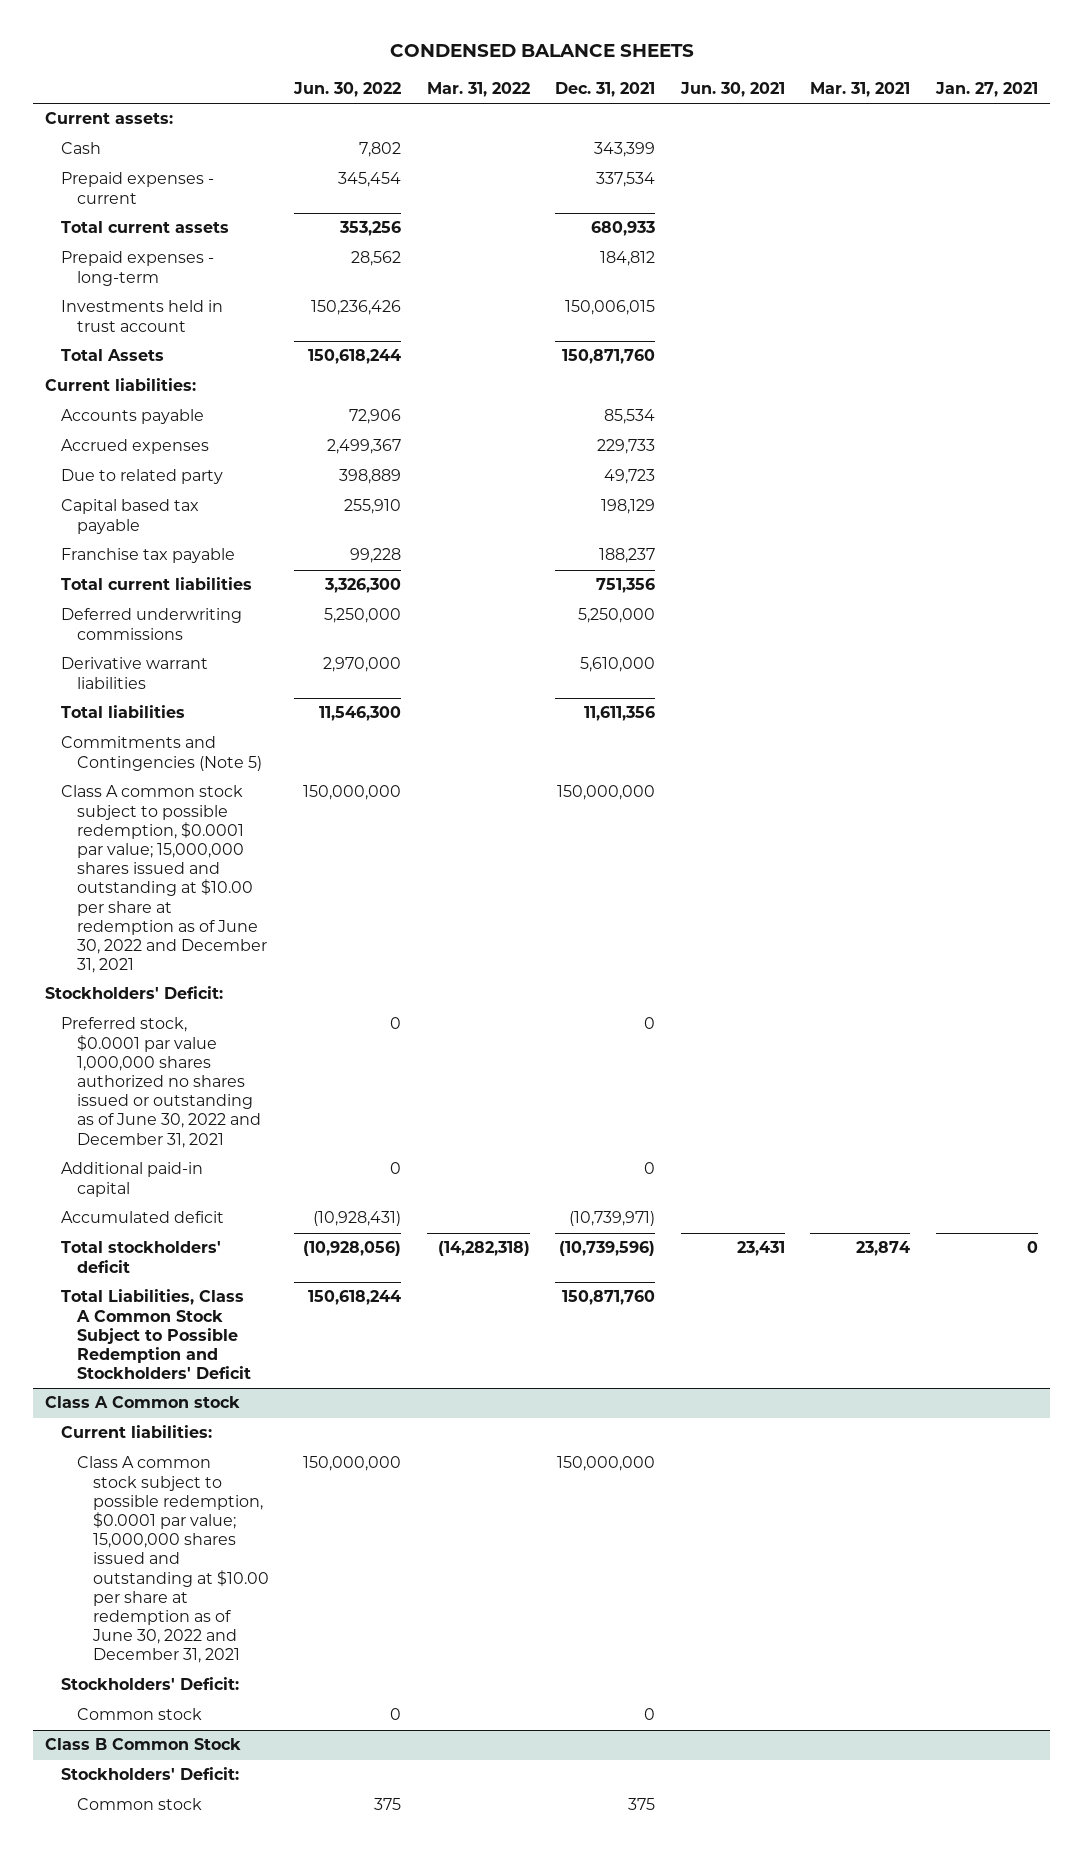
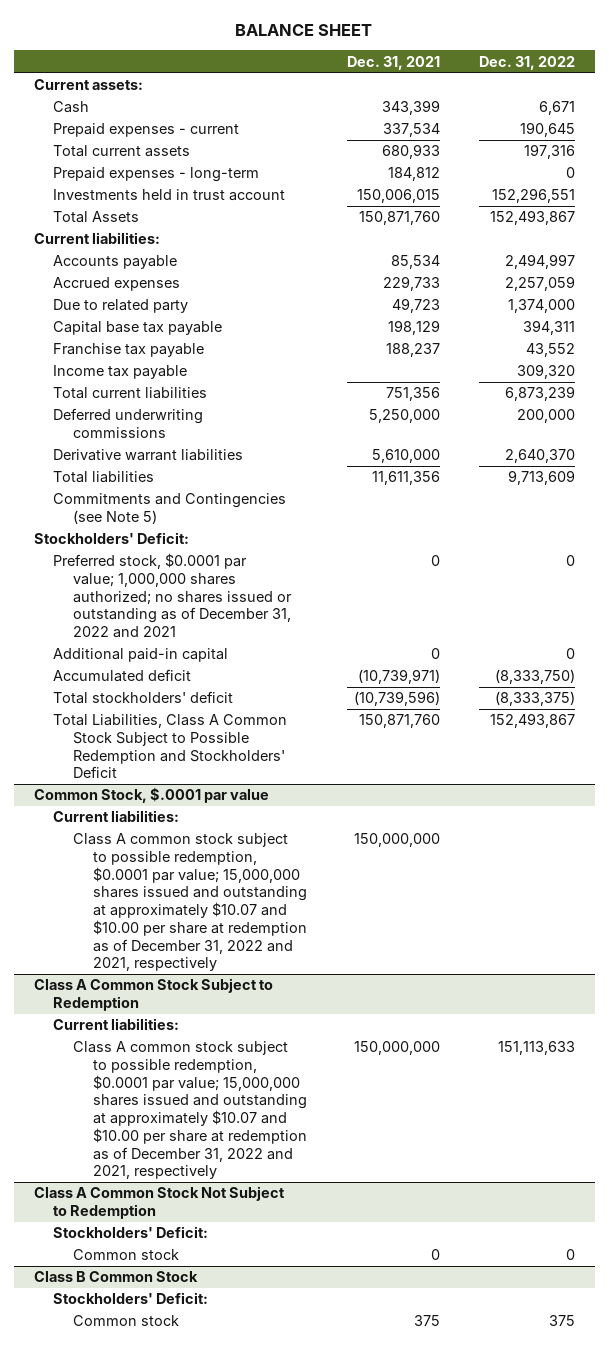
[389,44,694,58] CONDENSED BALANCE SHEETS -> [235,23,373,36] BALANCE SHEET
[293,81,402,97] Jun. 30, 2022 -> none
[426,81,530,97] Mar. 31, 2022 -> none
[679,81,785,97] Jun. 30, 2021 -> none
[810,81,911,97] Mar. 31, 2021 -> none
[934,81,1038,97] Jan. 27, 2021 -> none
none -> [479,55,576,70] Dec. 31, 2022
[61,499,200,534] Capital based tax payable -> [53,321,223,336] Capital base tax payable
none -> [53,365,188,380] Income tax payable
[61,785,268,974] Class A common stock subject to possible redemption, $0.0001 par value; 15,000,000 shares issued and outstanding at $10.00 per share at redemption as of June 30, 2022 and December 31, 2021 -> none
[61,736,263,771] Commitments and Contingencies (Note 5) -> [53,493,287,525] Commitments and Contingencies (see Note 5)
[61,1017,262,1148] Preferred stock, $0.0001 par value 1,000,000 shares authorized no shares issued or outstanding as of June 30, 2022 and December 31, 2021 -> [53,553,293,639] Preferred stock, $0.0001 par value; 1,000,000 shares authorized; no shares issued or outstanding as of December 31, 2022 and 2021
[45,1396,241,1409] Class A Common stock -> [33,787,269,804] Common Stock, $.0001 par value
[77,1456,269,1664] Class A common stock subject to possible redemption, $0.0001 par value; 15,000,000 shares issued and outstanding at $10.00 per share at redemption as of June 30, 2022 and December 31, 2021 -> [73,833,308,972] Class A common stock subject to possible redemption, $0.0001 par value; 15,000,000 shares issued and outstanding at approximately $10.07 and $10.00 per share at redemption as of December 31, 2022 and 2021, respectively
none -> [33,978,273,1012] Class A Common Stock Subject to Redemption
none -> [53,1018,180,1031] Current liabilities:
none -> [73,1041,308,1180] Class A common stock subject to possible redemption, $0.0001 par value; 15,000,000 shares issued and outstanding at approximately $10.07 and $10.00 per share at redemption as of December 31, 2022 and 2021, respectively
none -> [33,1186,285,1220] Class A Common Stock Not Subject to Redemption

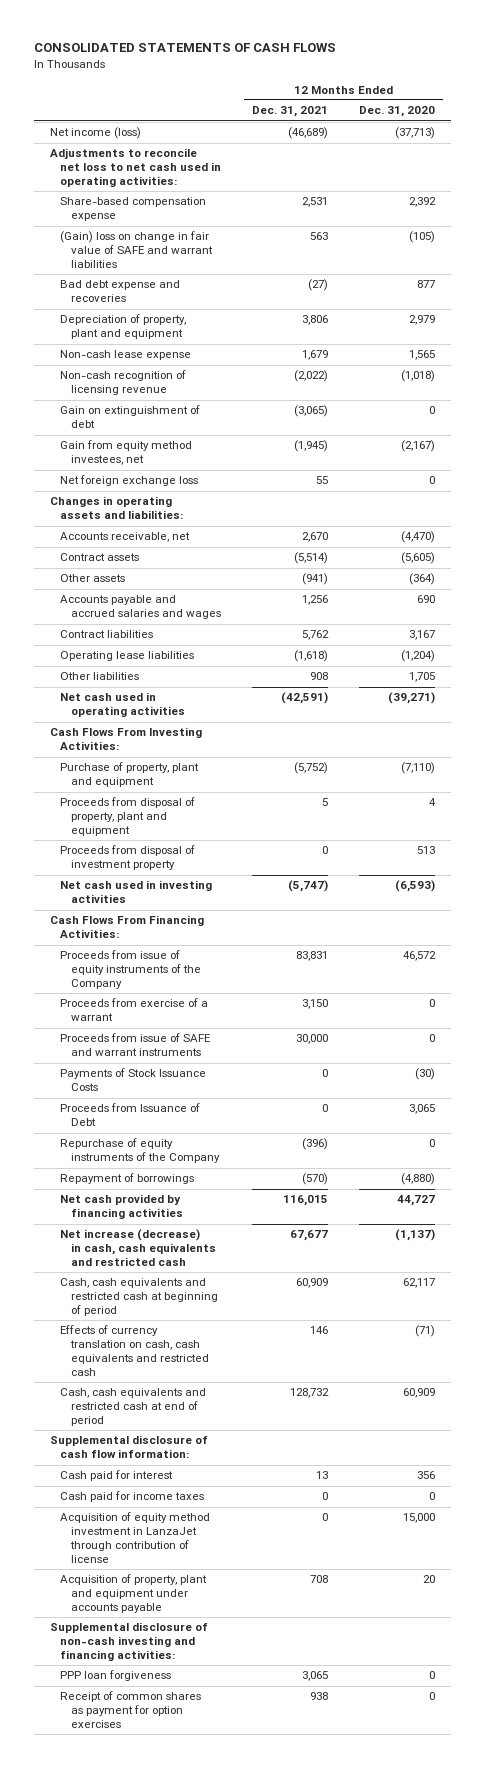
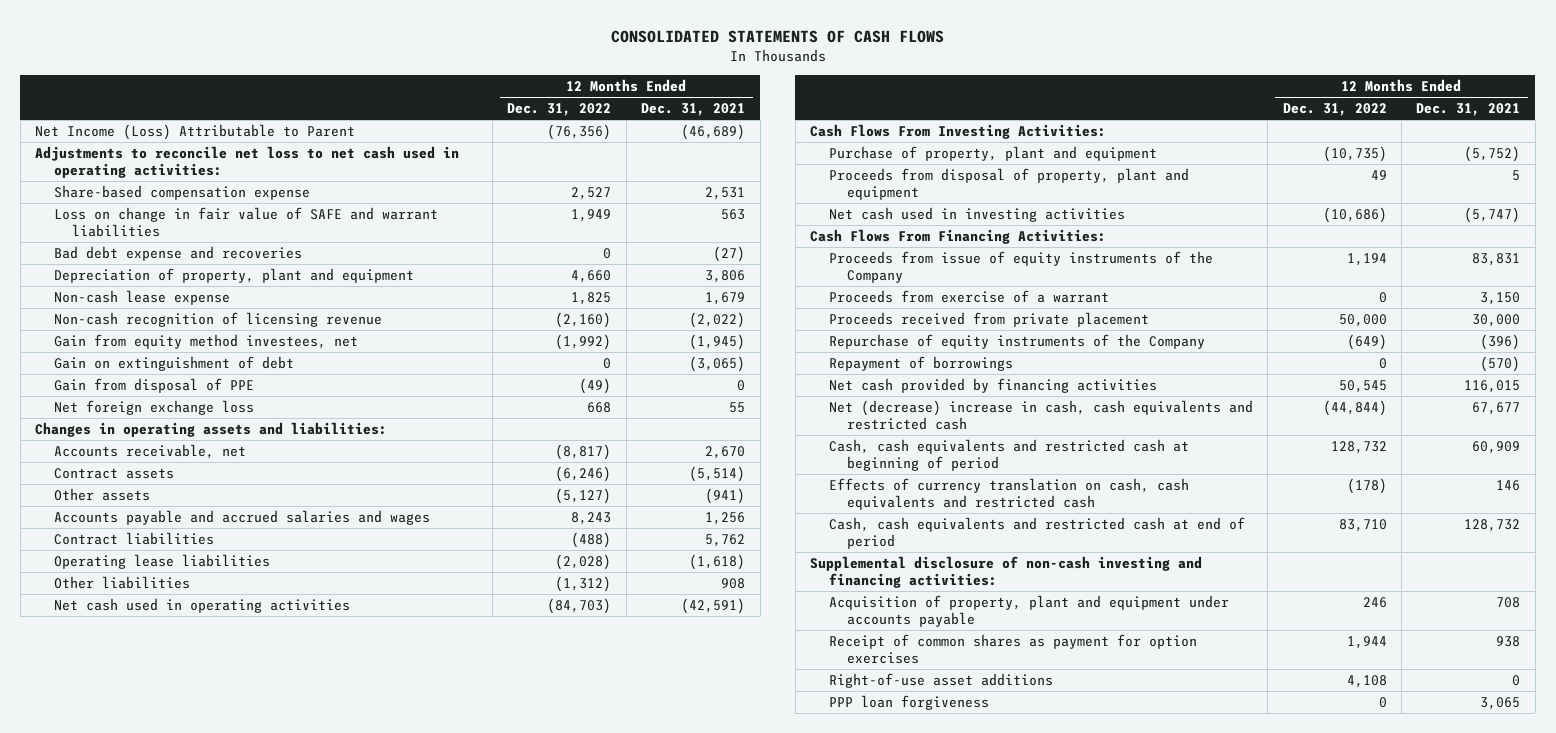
[359,106,436,118] Dec. 31, 2020 -> none
none -> [507,103,612,117] Dec. 31, 2022
[49,127,141,140] Net income (loss) -> [35,123,356,140] Net Income (Loss) Attributable to Parent
[60,231,213,268] (Gain) loss on change in fair value of SAFE and warrant liabilities -> [53,206,438,237] Loss on change in fair value of SAFE and warrant liabilities
[60,405,201,429] Gain on extinguishment of debt -> [53,355,294,371] Gain on extinguishment of debt
none -> [53,377,254,393] Gain from disposal of PPE
[60,845,196,871] Proceeds from disposal of investment property -> none
[60,1068,207,1092] Payments of Stock Issuance Costs -> none
[60,1103,201,1127] Proceeds from Issuance of Debt -> none
[60,1033,212,1057] Proceeds from issue of SAFE and warrant instruments -> [828,311,1149,327] Proceeds received from private placement
[60,1229,216,1266] Net increase (decrease) in cash, cash equivalents and restricted cash -> [828,399,1253,430] Net (decrease) increase in cash, cash equivalents and restricted cash
[49,1435,208,1459] Supplemental disclosure of cash flow information: -> none
[60,1470,174,1482] Cash paid for interest -> none
[60,1491,205,1503] Cash paid for income taxes -> none
[60,1512,211,1563] Acquisition of equity method investment in LanzaJet through contribution of license -> none
[60,1574,208,1613] Acquisition of property, plant and equipment under accounts payable -> [828,594,1229,627] Acquisition of property, plant and equipment under accounts payable
none -> [828,672,1053,688] Right-of-use asset additions
[60,1670,172,1682] PPP loan forgiveness -> [828,694,989,710] PPP loan forgiveness

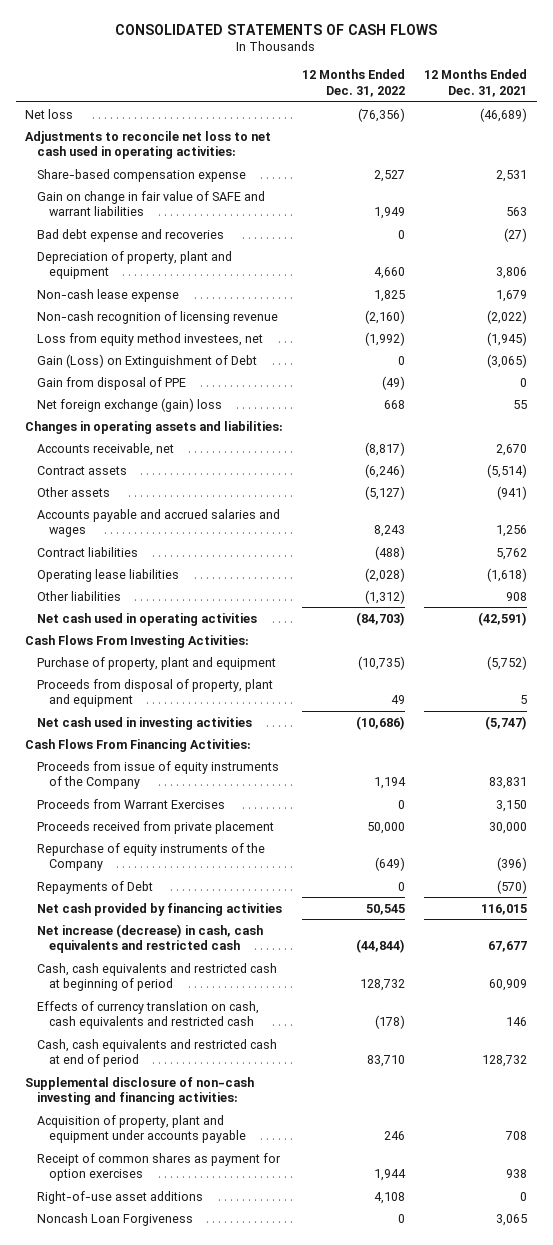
[35,123,356,140] Net Income (Loss) Attributable to Parent -> [25,108,74,119] Net loss
[53,206,438,237] Loss on change in fair value of SAFE and warrant liabilities -> [36,190,265,216] Gain on change in fair value of SAFE and warrant liabilities
[53,333,358,349] Gain from equity method investees, net -> [36,332,263,346] Loss from equity method investees, net
[53,355,294,371] Gain on extinguishment of debt -> [36,353,257,368] Gain (Loss) on Extinguishment of Debt
[53,399,254,415] Net foreign exchange loss -> [36,397,222,412] Net foreign exchange (gain) loss
[828,289,1109,303] Proceeds from exercise of a warrant -> [36,798,225,809] Proceeds from Warrant Exercises
[828,355,1013,371] Repayment of borrowings -> [36,880,153,894] Repayments of Debt
[828,399,1253,430] Net (decrease) increase in cash, cash equivalents and restricted cash -> [36,923,263,953] Net increase (decrease) in cash, cash equivalents and restricted cash
[828,694,989,710] PPP loan forgiveness -> [36,1212,193,1226] Noncash Loan Forgiveness

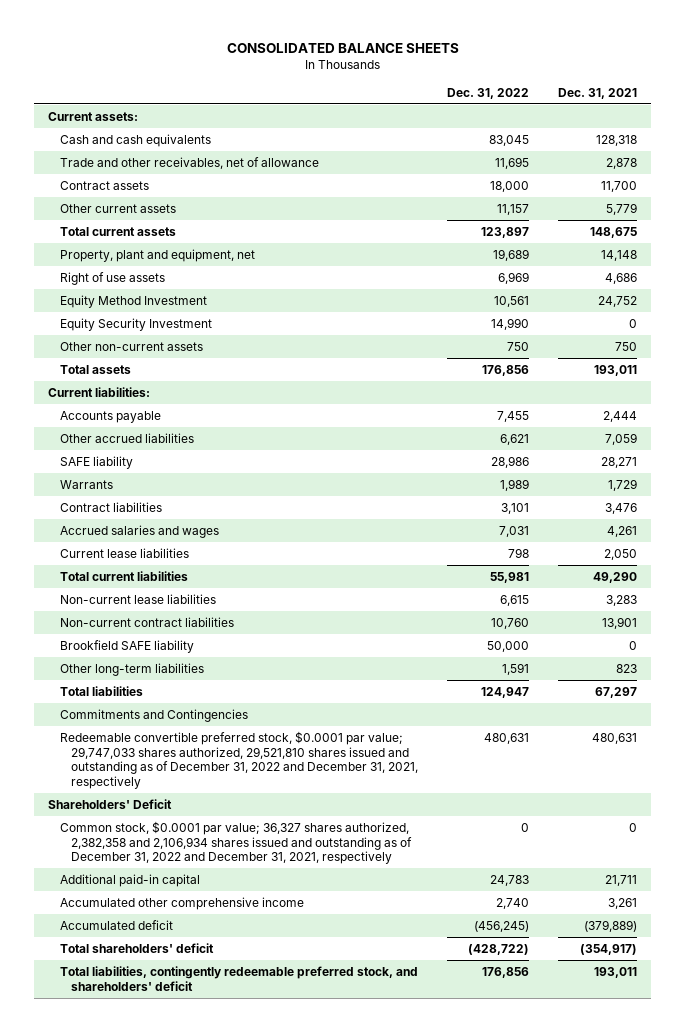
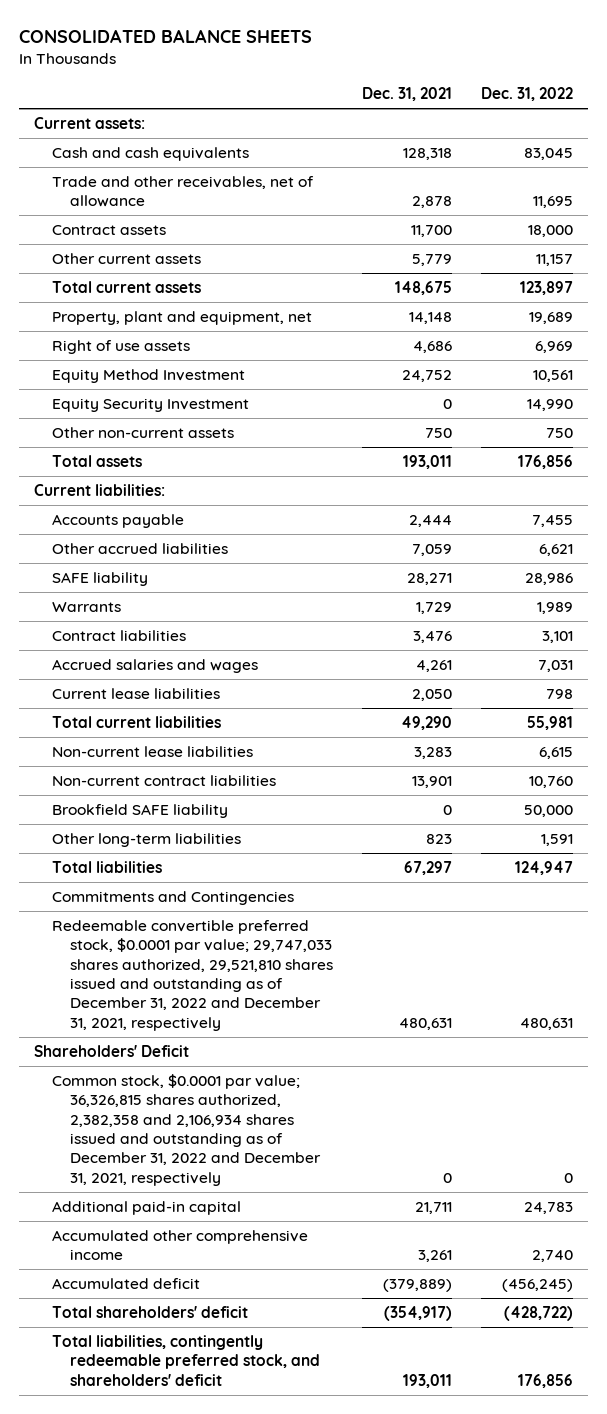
[59,820,413,865] Common stock, $0.0001 par value; 36,327 shares authorized, 2,382,358 and 2,106,934 shares issued and outstanding as of December 31, 2022 and December 31, 2021, respectively -> [51,1074,321,1186] Common stock, $0.0001 par value; 36,326,815 shares authorized, 2,382,358 and 2,106,934 shares issued and outstanding as of December 31, 2022 and December 31, 2021, respectively

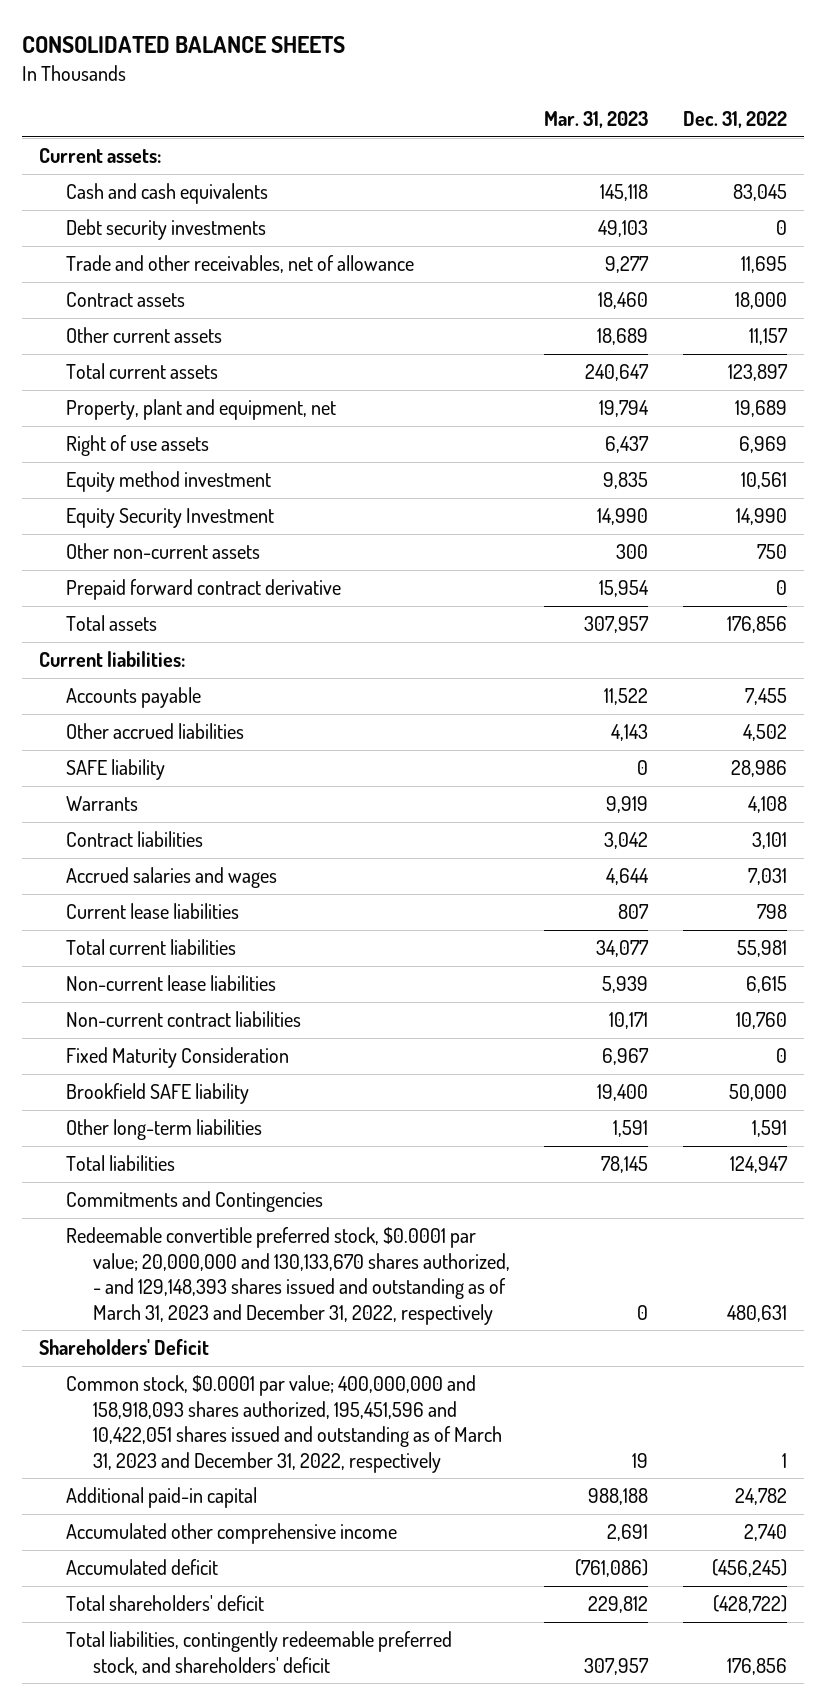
[361,87,452,102] Dec. 31, 2021 -> none
none -> [544,111,649,129] Mar. 31, 2023
none -> [66,219,267,241] Debt security investments
[51,369,245,384] Equity Method Investment -> [66,471,272,493] Equity method investment
none -> [66,579,342,601] Prepaid forward contract derivative
[539,544,574,557] 6,621 -> [742,724,787,742] 4,502
[537,602,574,615] 1,989 -> [747,796,787,814] 4,108
none -> [66,1047,290,1069] Fixed Maturity Consideration
[51,920,333,1031] Redeemable convertible preferred stock, $0.0001 par value; 29,747,033 shares authorized, 29,521,810 shares issued and outstanding as of December 31, 2022 and December 31, 2021, respectively -> [66,1227,511,1325] Redeemable convertible preferred stock, $0.0001 par value; 20,000,000 and 130,133,670 shares authorized, - and 129,148,393 shares issued and outstanding as of March 31, 2023 and December 31, 2022, respectively
[51,1074,321,1186] Common stock, $0.0001 par value; 36,326,815 shares authorized, 2,382,358 and 2,106,934 shares issued and outstanding as of December 31, 2022 and December 31, 2021, respectively -> [66,1375,503,1473] Common stock, $0.0001 par value; 400,000,000 and 158,918,093 shares authorized, 195,451,596 and 10,422,051 shares issued and outstanding as of March 31, 2023 and December 31, 2022, respectively
[564,1172,574,1183] 0 -> [781,1452,787,1468] 1
[524,1202,574,1215] 24,783 -> [734,1488,787,1506] 24,782

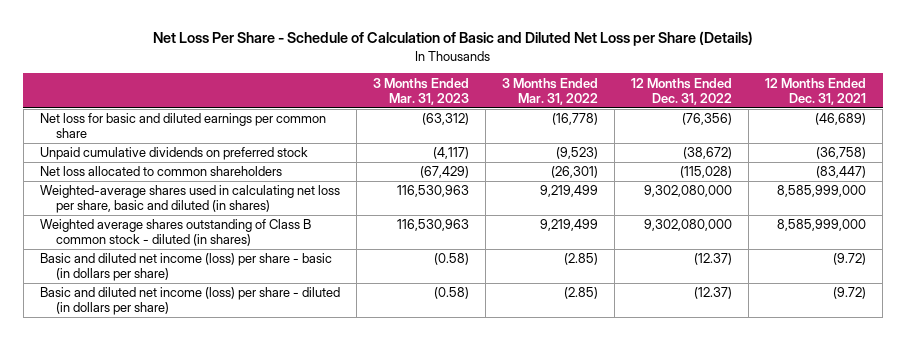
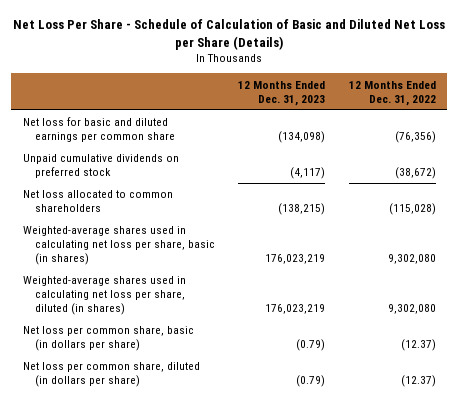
[372,77,469,105] 3 Months Ended Mar. 31, 2023 -> none
[501,77,598,105] 3 Months Ended Mar. 31, 2022 -> none
[765,77,867,105] 12 Months Ended Dec. 31, 2021 -> none
none -> [238,80,326,106] 12 Months Ended Dec. 31, 2023
[39,185,340,214] Weighted-average shares used in calculating net loss per share, basic and diluted (in shares) -> [23,226,216,265] Weighted-average shares used in calculating net loss per share, basic (in shares)
[644,185,733,198] 9,302,080,000 -> [387,253,436,264] 9,302,080
[39,219,311,247] Weighted average shares outstanding of Class B common stock - diluted (in shares) -> [23,276,187,315] Weighted-average shares used in calculating net loss per share, diluted (in shares)
[644,219,733,232] 9,302,080,000 -> [387,303,436,314] 9,302,080
[39,253,332,282] Basic and diluted net income (loss) per share - basic (in dollars per share) -> [23,326,195,352] Net loss per common share, basic (in dollars per share)
[39,287,340,316] Basic and diluted net income (loss) per share - diluted (in dollars per share) -> [23,362,201,388] Net loss per common share, diluted (in dollars per share)

